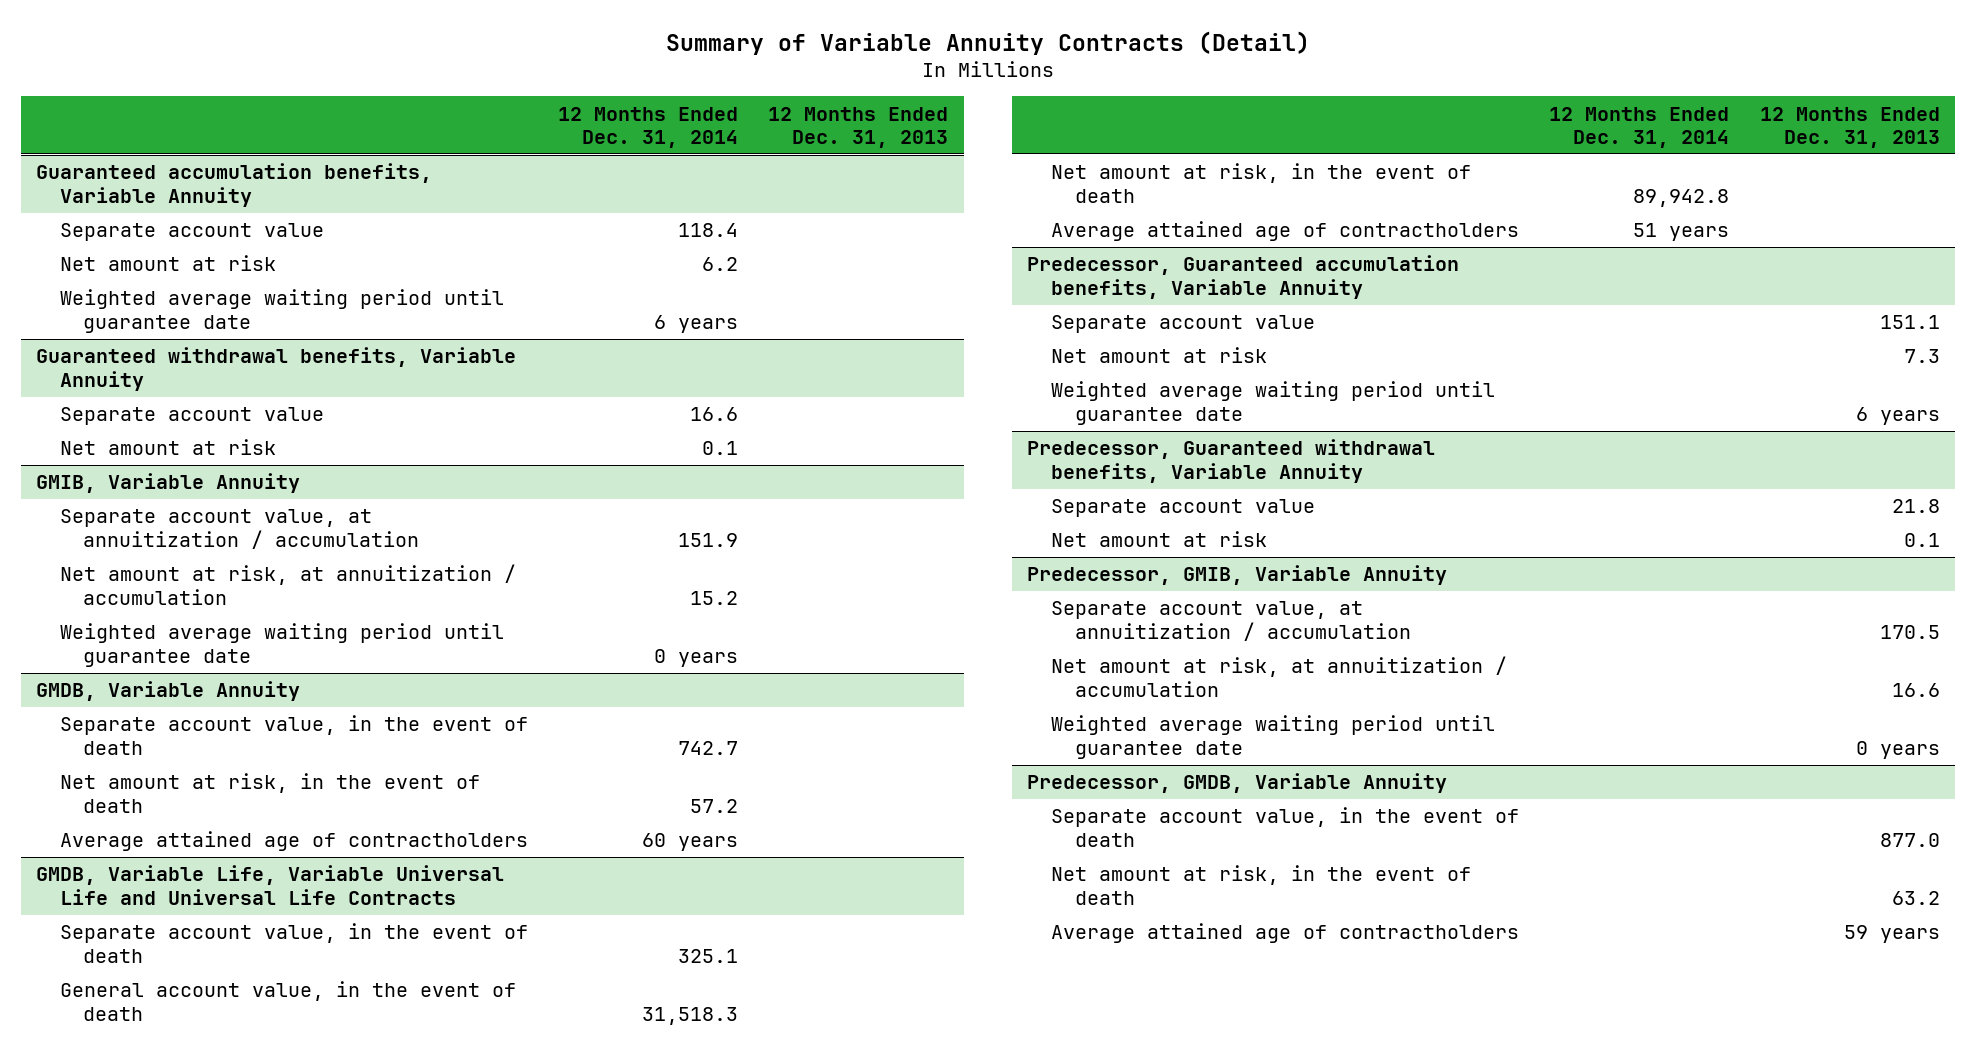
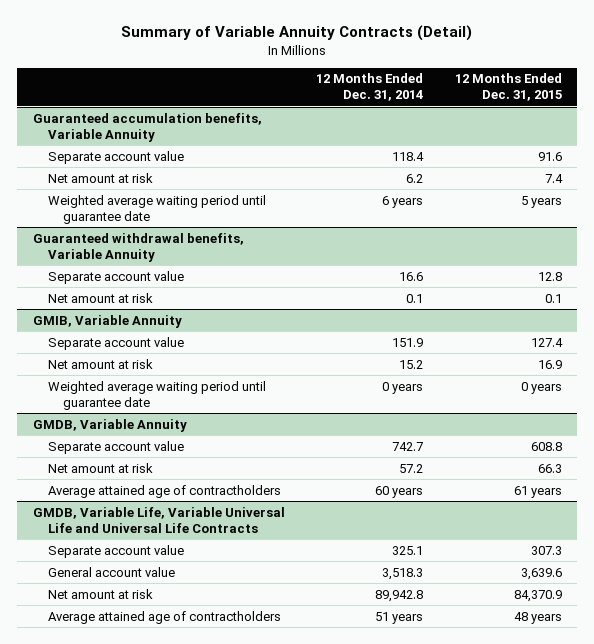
[768,106,949,148] 12 Months Ended Dec. 31, 2013 -> none
none -> [454,73,562,102] 12 Months Ended Dec. 31, 2015
[59,509,420,549] Separate account value, at annuitization / accumulation -> [48,336,185,350] Separate account value
[59,564,516,605] Net amount at risk, at annuitization / accumulation -> [48,358,154,369] Net amount at risk
[59,715,528,755] Separate account value, in the event of death -> [48,440,185,454] Separate account value
[59,773,480,813] Net amount at risk, in the event of death -> [48,462,154,473] Net amount at risk
[59,923,528,963] Separate account value, in the event of death -> [48,544,185,558] Separate account value
[59,981,516,1021] General account value, in the event of death -> [48,566,176,577] General account value
[642,1006,739,1025] 31,518.3 -> [382,567,424,580] 3,518.3
[1050,163,1471,203] Net amount at risk, in the event of death -> [48,588,154,599] Net amount at risk
[1027,255,1460,299] Predecessor, Guaranteed accumulation benefits, Variable Annuity -> none
[1050,315,1315,334] Separate account value -> none
[1050,347,1267,364] Net amount at risk -> none
[1050,381,1495,425] Weighted average waiting period until guarantee date -> none
[1027,439,1436,483] Predecessor, Guaranteed withdrawal benefits, Variable Annuity -> none
[1050,499,1315,518] Separate account value -> none
[1050,531,1267,548] Net amount at risk -> none
[1027,565,1448,586] Predecessor, GMIB, Variable Annuity -> none
[1050,601,1411,641] Separate account value, at annuitization / accumulation -> none
[1050,656,1507,697] Net amount at risk, at annuitization / accumulation -> none
[1050,715,1495,759] Weighted average waiting period until guarantee date -> none
[1027,773,1448,794] Predecessor, GMDB, Variable Annuity -> none
[1050,807,1519,847] Separate account value, in the event of death -> none
[1050,865,1471,905] Net amount at risk, in the event of death -> none
[1050,923,1519,944] Average attained age of contractholders -> none

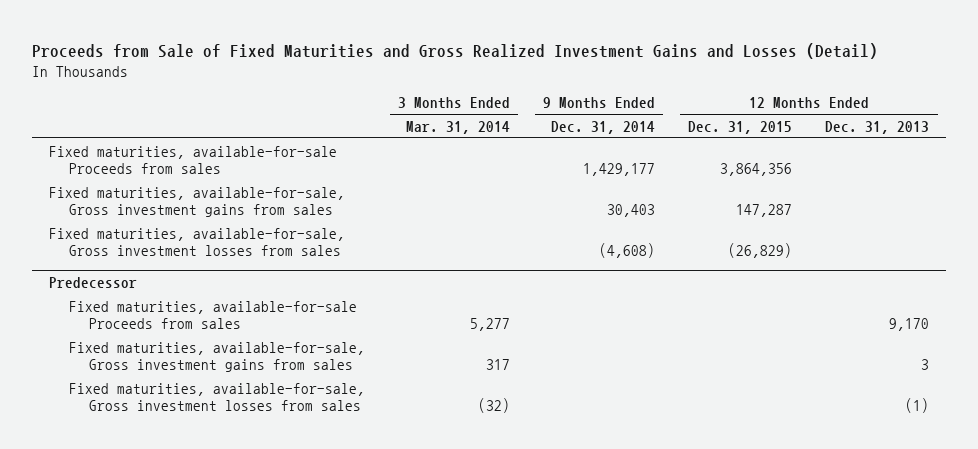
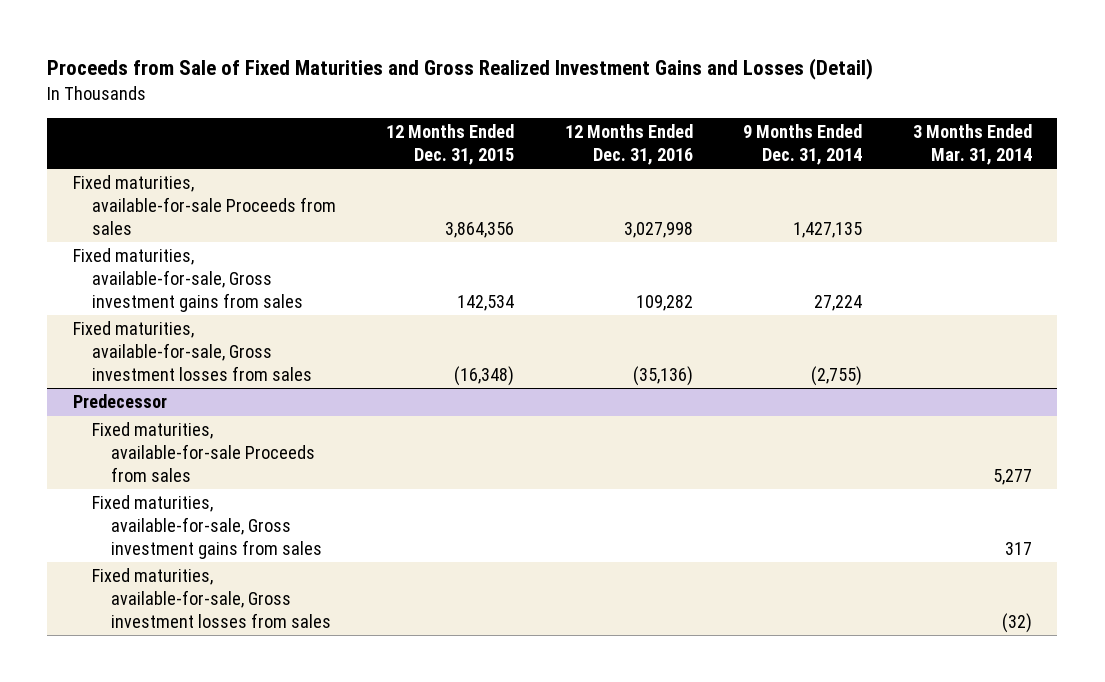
[825,120,930,134] Dec. 31, 2013 -> none
none -> [564,123,693,165] 12 Months Ended Dec. 31, 2016
[583,163,656,177] 1,429,177 -> [793,221,863,238] 1,427,135
[607,204,656,218] 30,403 -> [814,294,863,311] 27,224
[736,204,793,218] 147,287 -> [457,294,515,311] 142,534
[599,243,656,259] (4,608) -> [811,365,863,386] (2,755)
[728,243,793,259] (26,829) -> [454,365,515,386] (16,348)

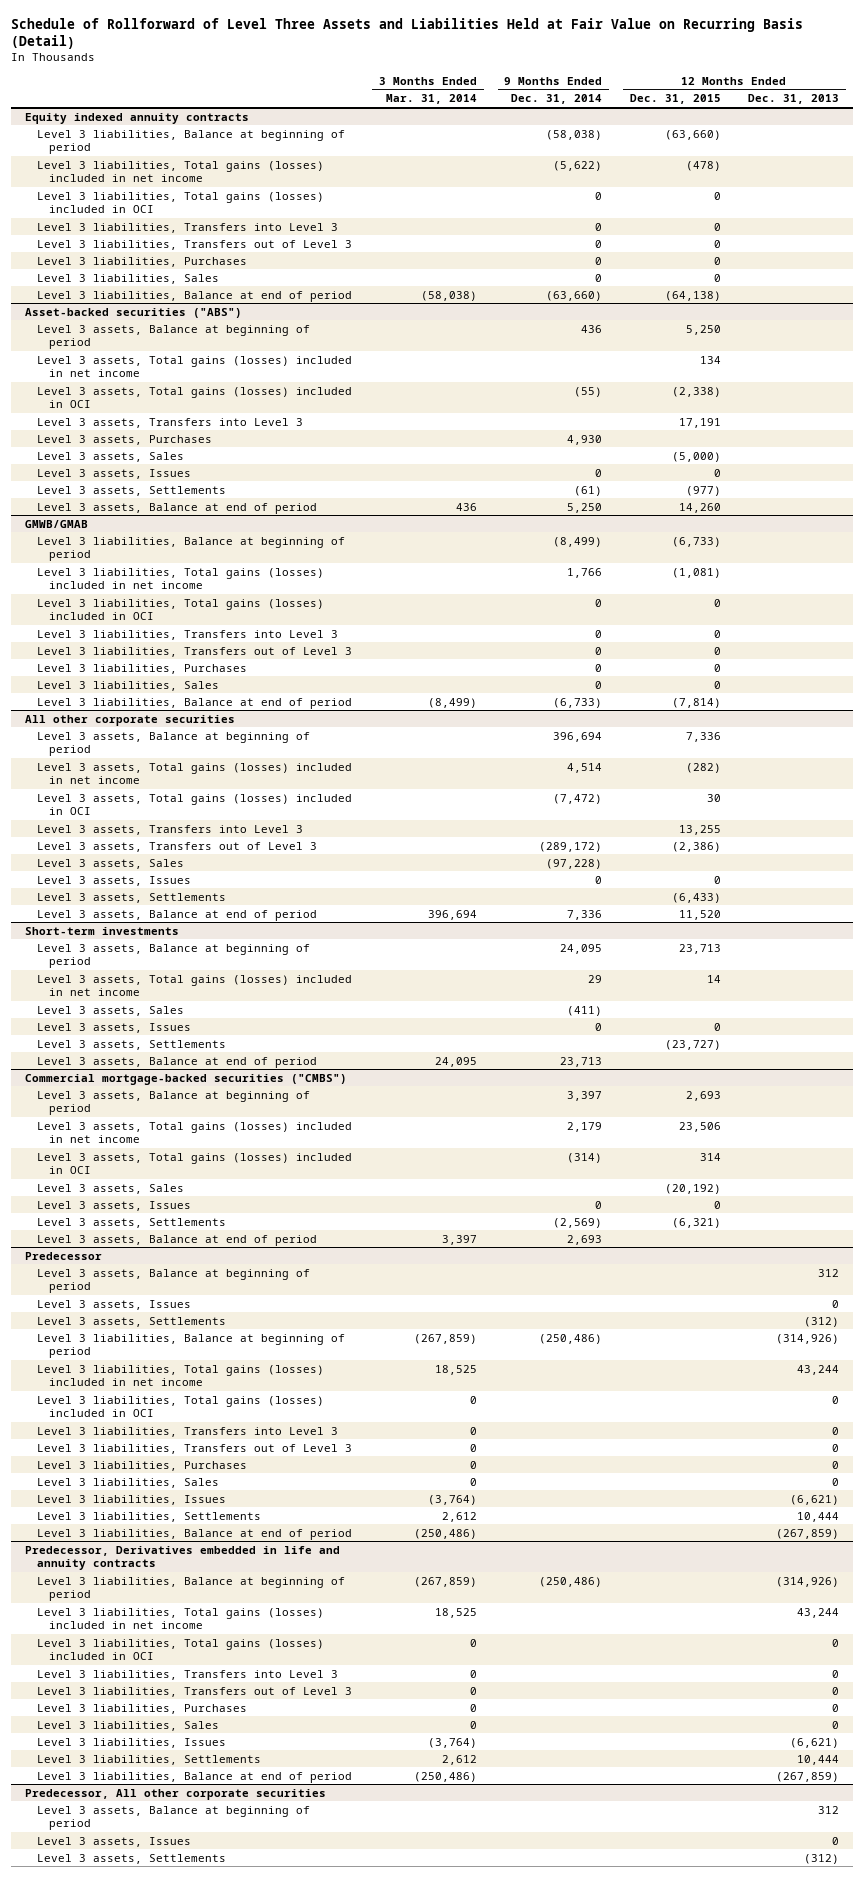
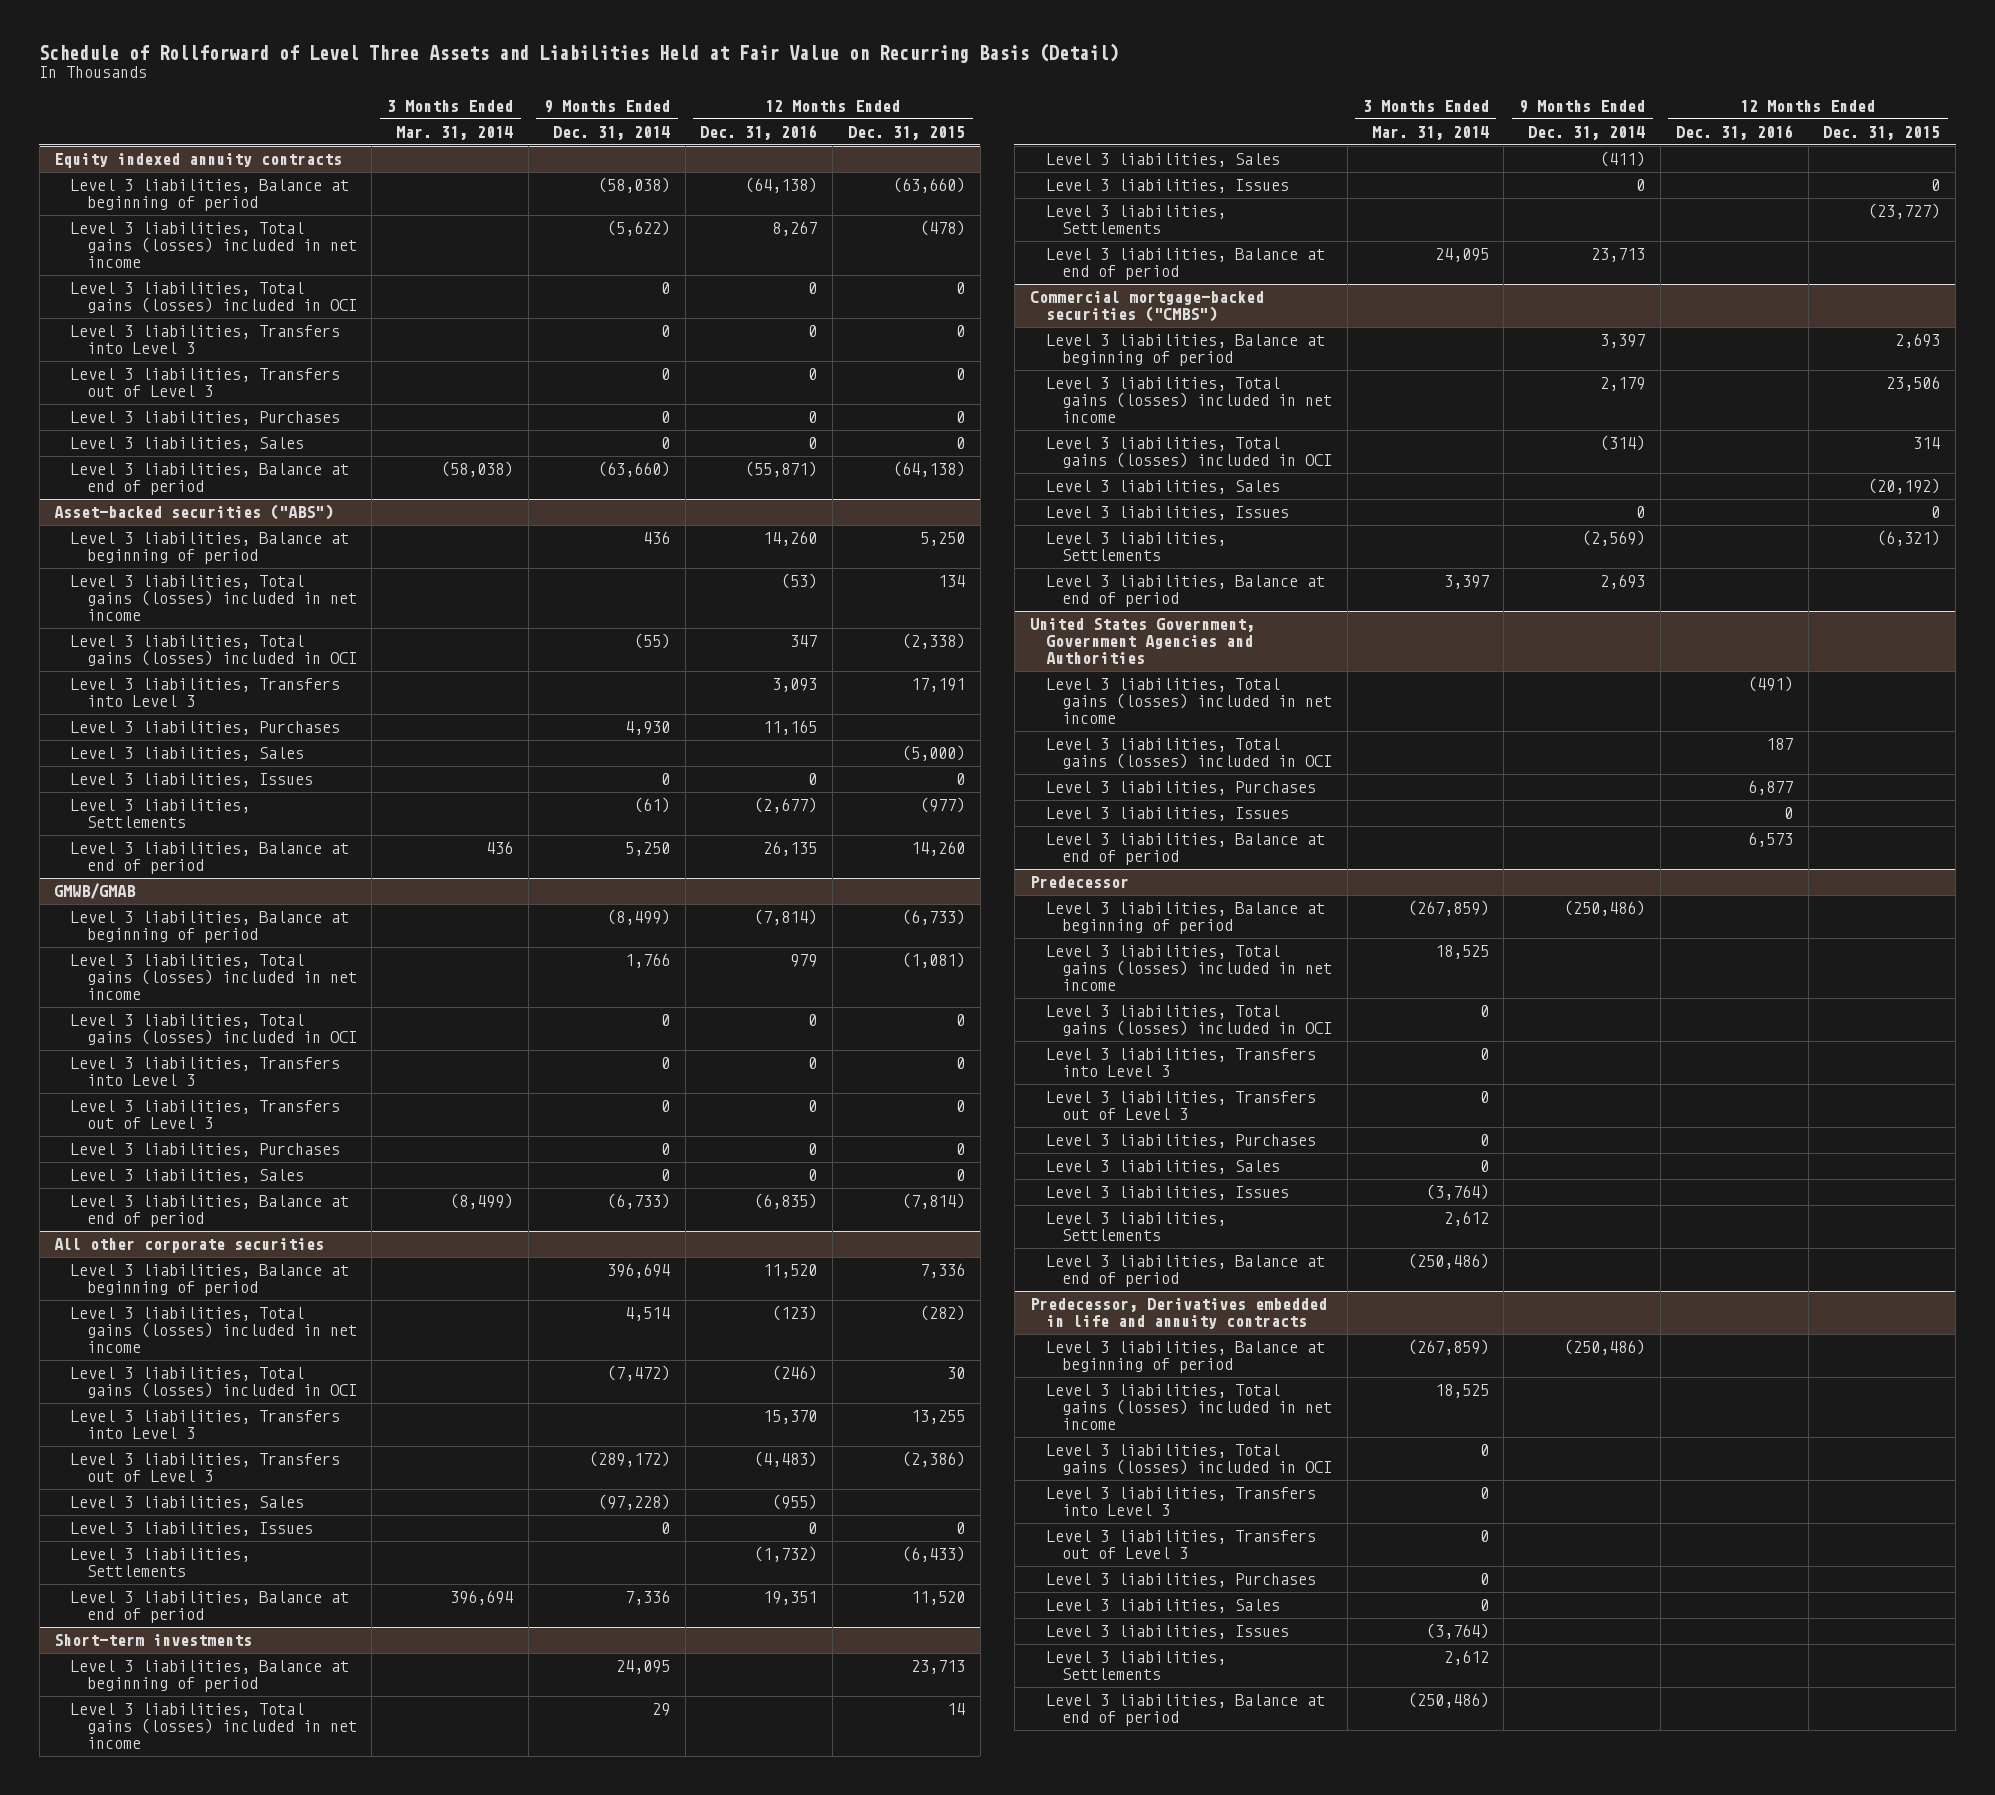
[748,94,840,105] Dec. 31, 2013 -> none
none -> [700,124,818,140] Dec. 31, 2016
[36,324,310,350] Level 3 assets, Balance at beginning of period -> [70,532,350,565] Level 3 liabilities, Balance at beginning of period
[36,355,352,378] Level 3 assets, Total gains (losses) included in net income -> [70,575,357,621] Level 3 liabilities, Total gains (losses) included in net income
[36,386,352,409] Level 3 assets, Total gains (losses) included in OCI -> [70,635,357,667] Level 3 liabilities, Total gains (losses) included in OCI
[36,417,303,428] Level 3 assets, Transfers into Level 3 -> [70,678,341,708] Level 3 liabilities, Transfers into Level 3
[36,434,212,445] Level 3 assets, Purchases -> [70,721,341,736] Level 3 liabilities, Purchases
[36,451,184,462] Level 3 assets, Sales -> [70,747,305,762] Level 3 liabilities, Sales
[36,468,191,479] Level 3 assets, Issues -> [70,773,314,788] Level 3 liabilities, Issues
[36,485,226,496] Level 3 assets, Settlements -> [70,799,251,829] Level 3 liabilities, Settlements
[36,502,317,514] Level 3 assets, Balance at end of period -> [70,842,350,875] Level 3 liabilities, Balance at end of period
[36,731,310,757] Level 3 assets, Balance at beginning of period -> [70,1264,350,1297] Level 3 liabilities, Balance at beginning of period
[36,762,352,785] Level 3 assets, Total gains (losses) included in net income -> [70,1307,357,1353] Level 3 liabilities, Total gains (losses) included in net income
[36,793,352,816] Level 3 assets, Total gains (losses) included in OCI -> [70,1367,357,1399] Level 3 liabilities, Total gains (losses) included in OCI
[36,824,303,835] Level 3 assets, Transfers into Level 3 -> [70,1410,341,1440] Level 3 liabilities, Transfers into Level 3
[36,841,317,852] Level 3 assets, Transfers out of Level 3 -> [70,1453,341,1483] Level 3 liabilities, Transfers out of Level 3
[36,858,184,869] Level 3 assets, Sales -> [70,1496,305,1511] Level 3 liabilities, Sales
[36,875,191,886] Level 3 assets, Issues -> [70,1522,314,1537] Level 3 liabilities, Issues
[36,892,226,903] Level 3 assets, Settlements -> [70,1548,251,1578] Level 3 liabilities, Settlements
[36,909,317,921] Level 3 assets, Balance at end of period -> [70,1591,350,1624] Level 3 liabilities, Balance at end of period
[36,943,310,969] Level 3 assets, Balance at beginning of period -> [70,1660,350,1693] Level 3 liabilities, Balance at beginning of period
[36,974,352,997] Level 3 assets, Total gains (losses) included in net income -> [70,1703,357,1749] Level 3 liabilities, Total gains (losses) included in net income
[36,1005,184,1016] Level 3 assets, Sales -> [1045,153,1280,168] Level 3 liabilities, Sales
[36,1022,191,1033] Level 3 assets, Issues -> [1045,179,1289,194] Level 3 liabilities, Issues
[36,1039,226,1050] Level 3 assets, Settlements -> [1045,205,1226,235] Level 3 liabilities, Settlements
[36,1056,317,1068] Level 3 assets, Balance at end of period -> [1045,248,1325,281] Level 3 liabilities, Balance at end of period
[36,1090,310,1116] Level 3 assets, Balance at beginning of period -> [1045,334,1325,367] Level 3 liabilities, Balance at beginning of period
[36,1121,352,1144] Level 3 assets, Total gains (losses) included in net income -> [1045,377,1332,423] Level 3 liabilities, Total gains (losses) included in net income
[36,1152,352,1175] Level 3 assets, Total gains (losses) included in OCI -> [1045,437,1332,469] Level 3 liabilities, Total gains (losses) included in OCI
[36,1183,184,1194] Level 3 assets, Sales -> [1045,480,1280,495] Level 3 liabilities, Sales
[36,1200,191,1211] Level 3 assets, Issues -> [1045,506,1289,521] Level 3 liabilities, Issues
[36,1217,226,1228] Level 3 assets, Settlements -> [1045,532,1226,562] Level 3 liabilities, Settlements
[36,1234,317,1246] Level 3 assets, Balance at end of period -> [1045,575,1325,608] Level 3 liabilities, Balance at end of period
none -> [1029,618,1255,664] United States Government, Government Agencies and Authorities
none -> [1045,678,1332,724] Level 3 liabilities, Total gains (losses) included in net income
none -> [1045,738,1332,770] Level 3 liabilities, Total gains (losses) included in OCI
none -> [1045,781,1316,796] Level 3 liabilities, Purchases
none -> [1045,807,1289,822] Level 3 liabilities, Issues
none -> [1045,833,1325,866] Level 3 liabilities, Balance at end of period
[36,1268,310,1294] Level 3 assets, Balance at beginning of period -> none
[36,1299,191,1310] Level 3 assets, Issues -> none
[36,1316,226,1327] Level 3 assets, Settlements -> none
[24,1788,326,1800] Predecessor, All other corporate securities -> none
[36,1805,310,1831] Level 3 assets, Balance at beginning of period -> none
[36,1836,191,1847] Level 3 assets, Issues -> none
[36,1853,226,1864] Level 3 assets, Settlements -> none

